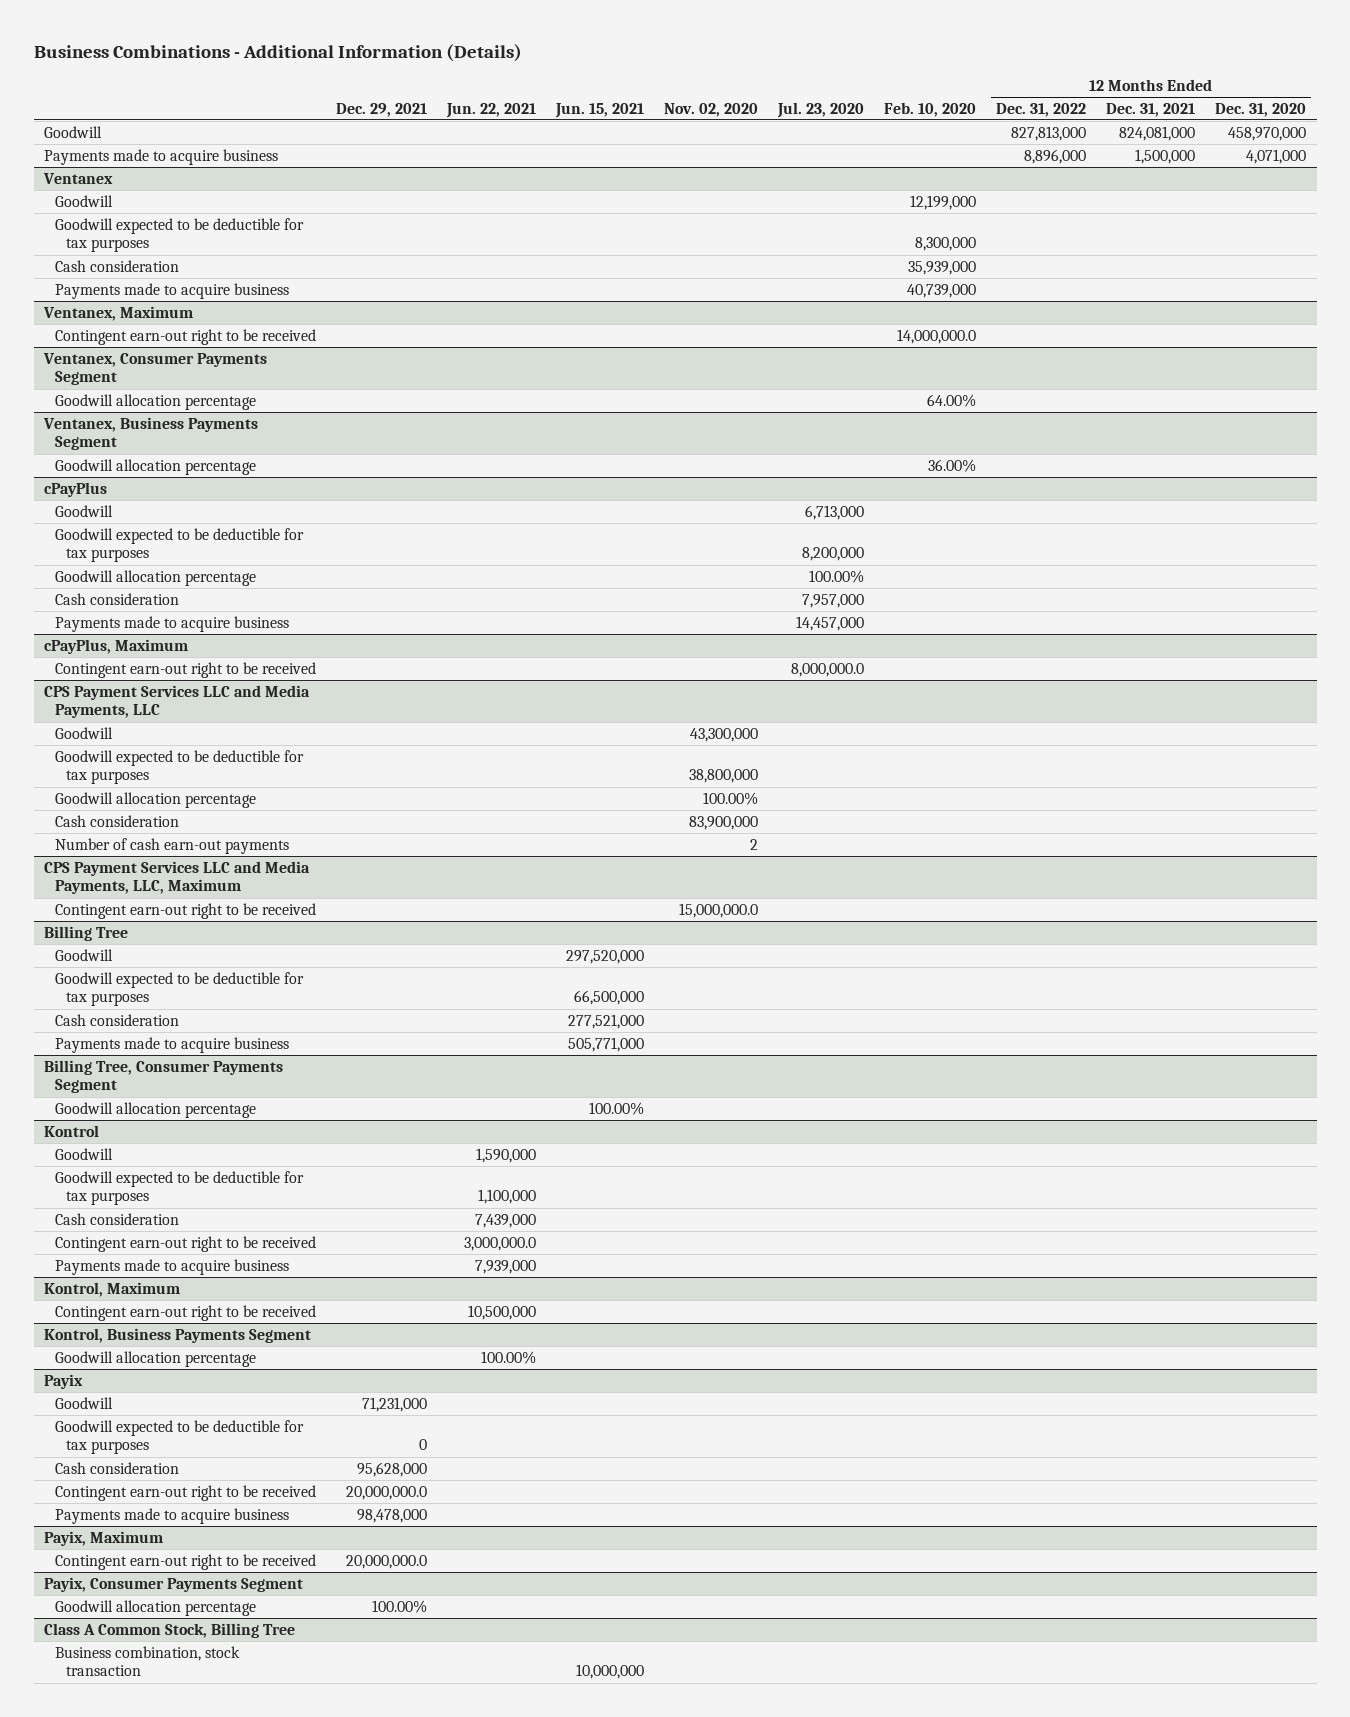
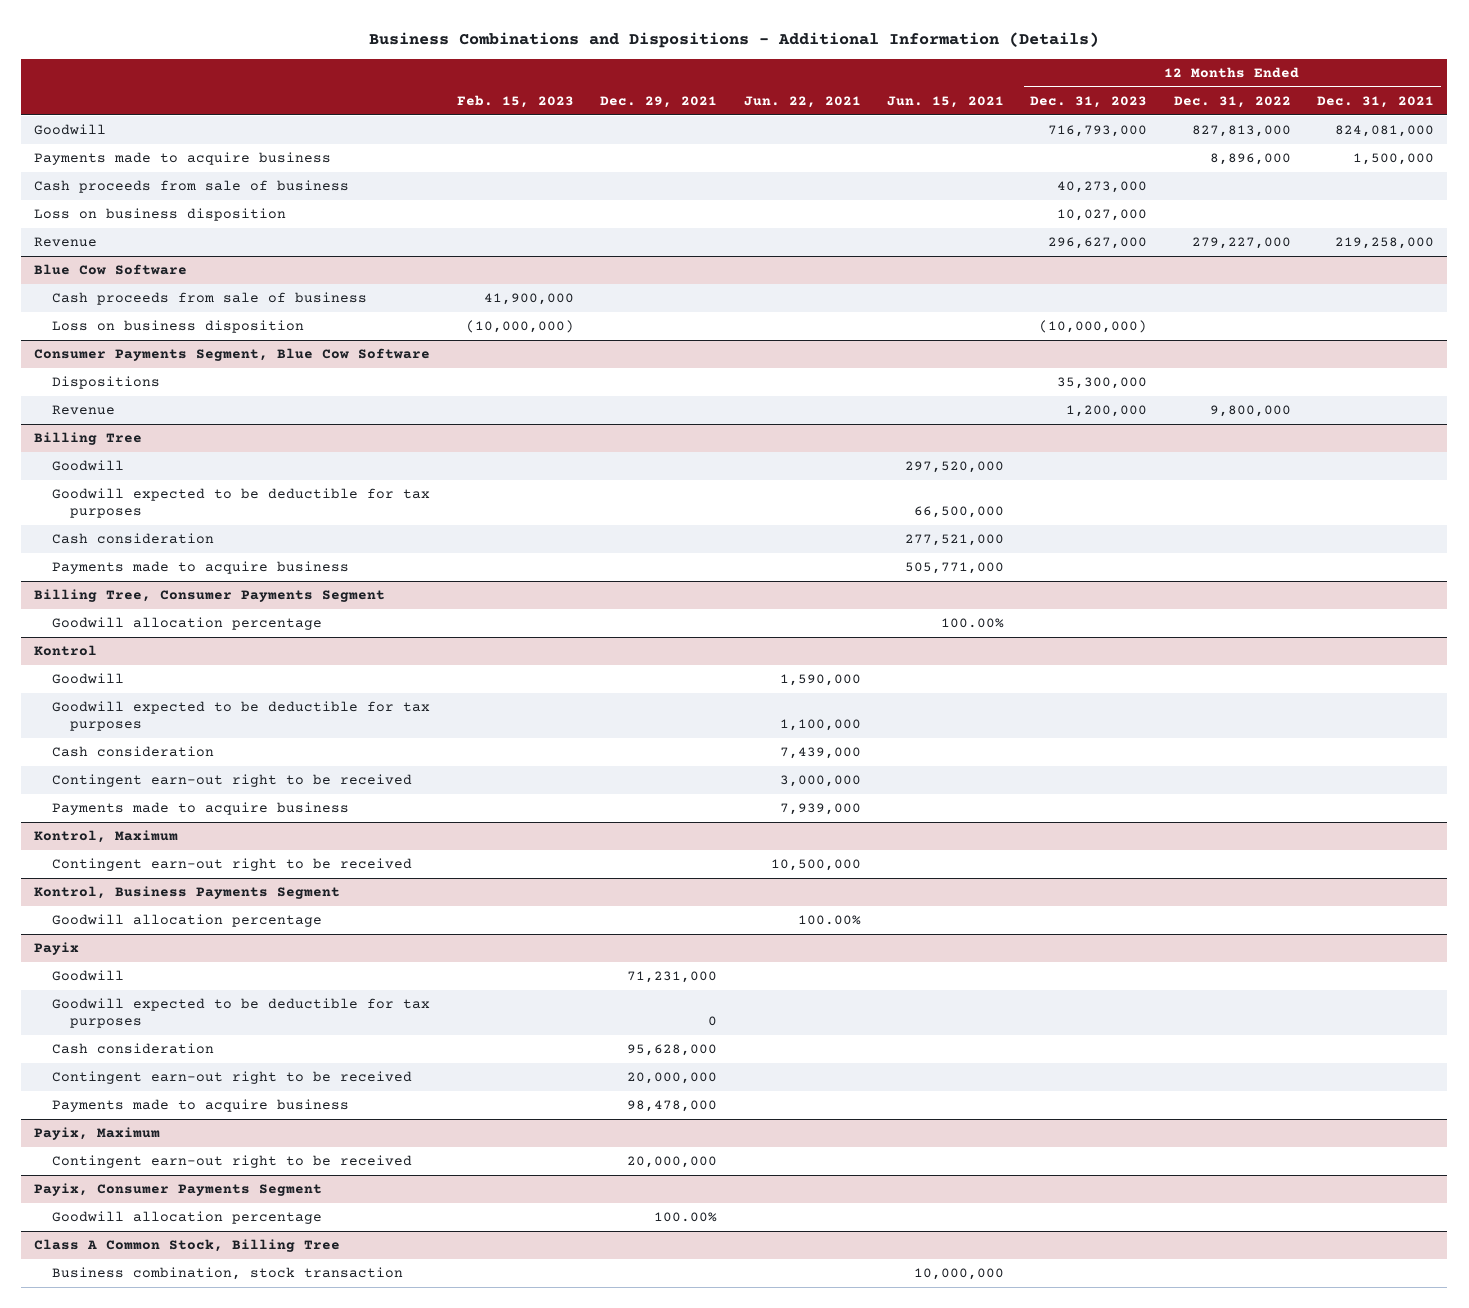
[33,44,522,63] Business Combinations - Additional Information (Details) -> [369,31,1100,48] Business Combinations and Dispositions - Additional Information (Details)
[664,102,759,117] Nov. 02, 2020 -> none
[777,101,865,118] Jul. 23, 2020 -> none
[884,101,977,117] Feb. 10, 2020 -> none
[1215,102,1307,117] Dec. 31, 2020 -> none
none -> [456,94,574,108] Feb. 15, 2023
none -> [1030,95,1148,108] Dec. 31, 2023
[42,172,113,184] Ventanex -> none
[54,194,113,207] Goodwill -> none
[54,217,304,253] Goodwill expected to be deductible for tax purposes -> none
[54,259,179,272] Cash consideration -> none
[54,282,289,299] Payments made to acquire business -> none
[42,305,193,321] Ventanex, Maximum -> none
[54,328,316,345] Contingent earn-out right to be received -> none
[42,352,267,386] Ventanex, Consumer Payments Segment -> none
[54,393,256,410] Goodwill allocation percentage -> none
[42,416,258,451] Ventanex, Business Payments Segment -> none
[54,458,256,475] Goodwill allocation percentage -> none
[43,481,107,497] cPayPlus -> none
[54,504,113,517] Goodwill -> none
[54,527,304,563] Goodwill expected to be deductible for tax purposes -> none
[54,569,256,586] Goodwill allocation percentage -> none
[54,592,179,605] Cash consideration -> none
[54,615,289,632] Payments made to acquire business -> none
[43,638,188,654] cPayPlus, Maximum -> none
[54,661,316,678] Contingent earn-out right to be received -> none
[43,684,310,719] CPS Payment Services LLC and Media Payments, LLC -> none
[54,726,113,739] Goodwill -> none
[54,749,304,785] Goodwill expected to be deductible for tax purposes -> none
[54,791,256,808] Goodwill allocation percentage -> none
[54,814,179,827] Cash consideration -> none
[54,837,289,854] Number of cash earn-out payments -> none
[43,860,310,895] CPS Payment Services LLC and Media Payments, LLC, Maximum -> none
[54,902,316,919] Contingent earn-out right to be received -> none
none -> [34,180,350,194] Cash proceeds from sale of business
none -> [34,208,287,222] Loss on business disposition
none -> [34,237,98,248] Revenue
none -> [34,264,188,276] Blue Cow Software
none -> [52,292,368,306] Cash proceeds from sale of business
none -> [52,320,305,334] Loss on business disposition
none -> [34,348,431,362] Consumer Payments Segment, Blue Cow Software
none -> [52,376,161,390] Dispositions
none -> [52,405,116,416] Revenue
[463,1236,536,1251] 3,000,000.0 -> [779,775,861,788] 3,000,000
[345,1485,427,1500] 20,000,000.0 -> [627,1072,718,1085] 20,000,000
[345,1554,427,1569] 20,000,000.0 -> [627,1156,718,1169] 20,000,000

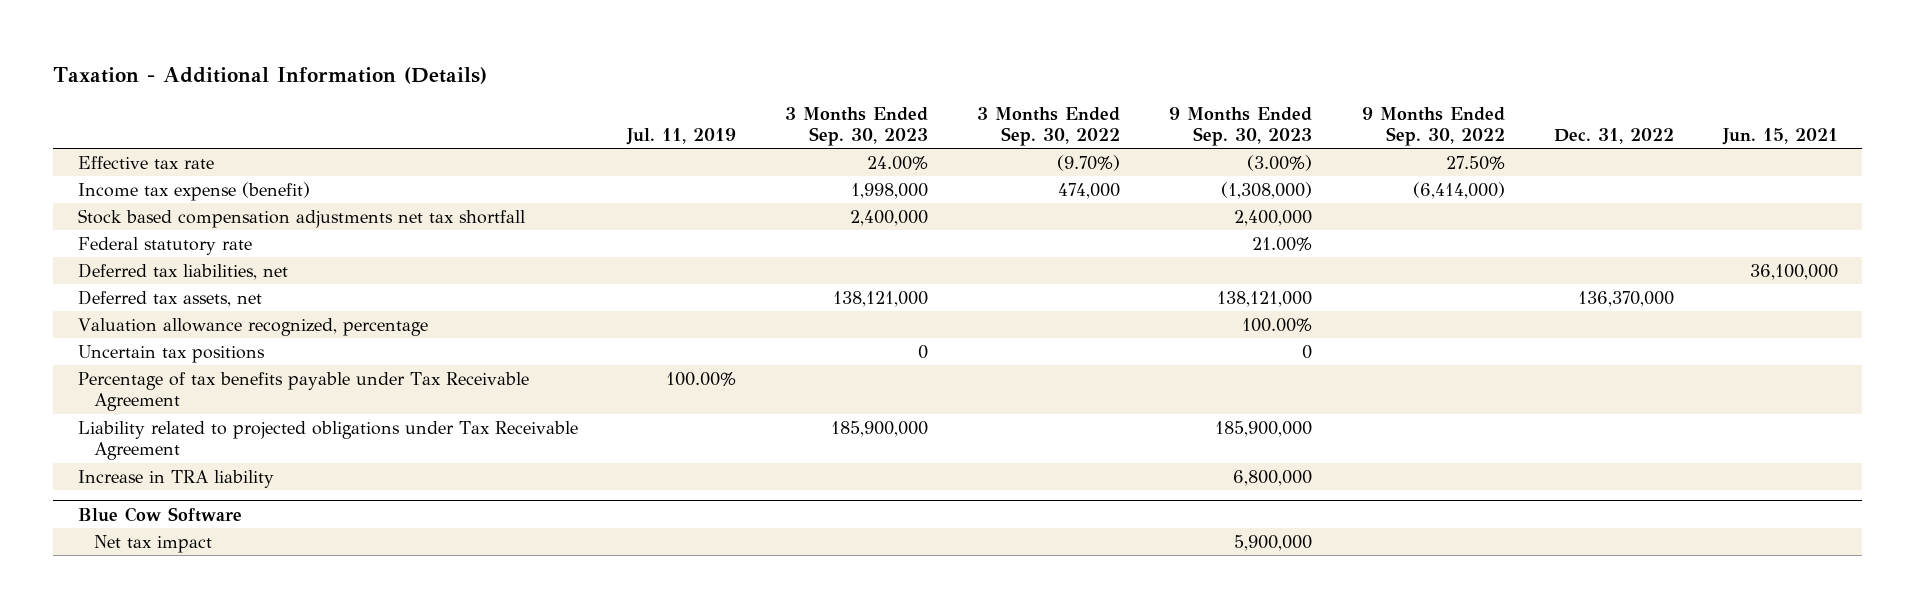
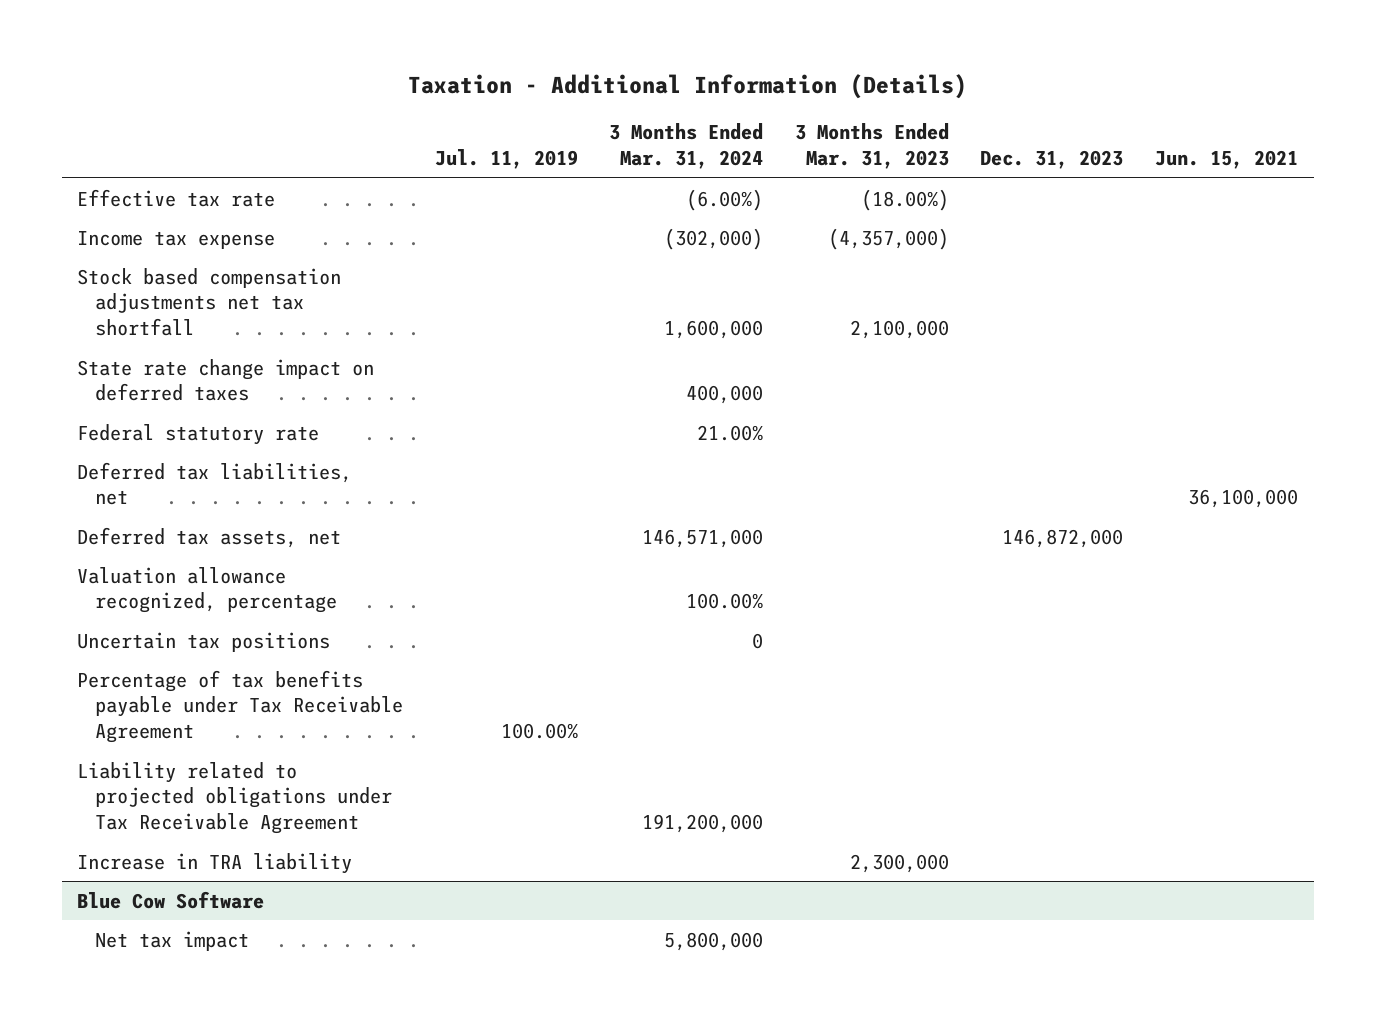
[785,106,929,146] 3 Months Ended Sep. 30, 2023 -> none
[977,106,1121,146] 3 Months Ended Sep. 30, 2022 -> none
[1169,106,1313,146] 9 Months Ended Sep. 30, 2023 -> none
[1361,106,1505,146] 9 Months Ended Sep. 30, 2022 -> none
[1553,127,1674,144] Dec. 31, 2022 -> none
none -> [609,123,764,170] 3 Months Ended Mar. 31, 2024
none -> [794,123,949,170] 3 Months Ended Mar. 31, 2023
none -> [980,150,1124,170] Dec. 31, 2023
[78,181,311,201] Income tax expense (benefit) -> [77,230,276,249] Income tax expense
none -> [77,358,375,402] State rate change impact on deferred taxes

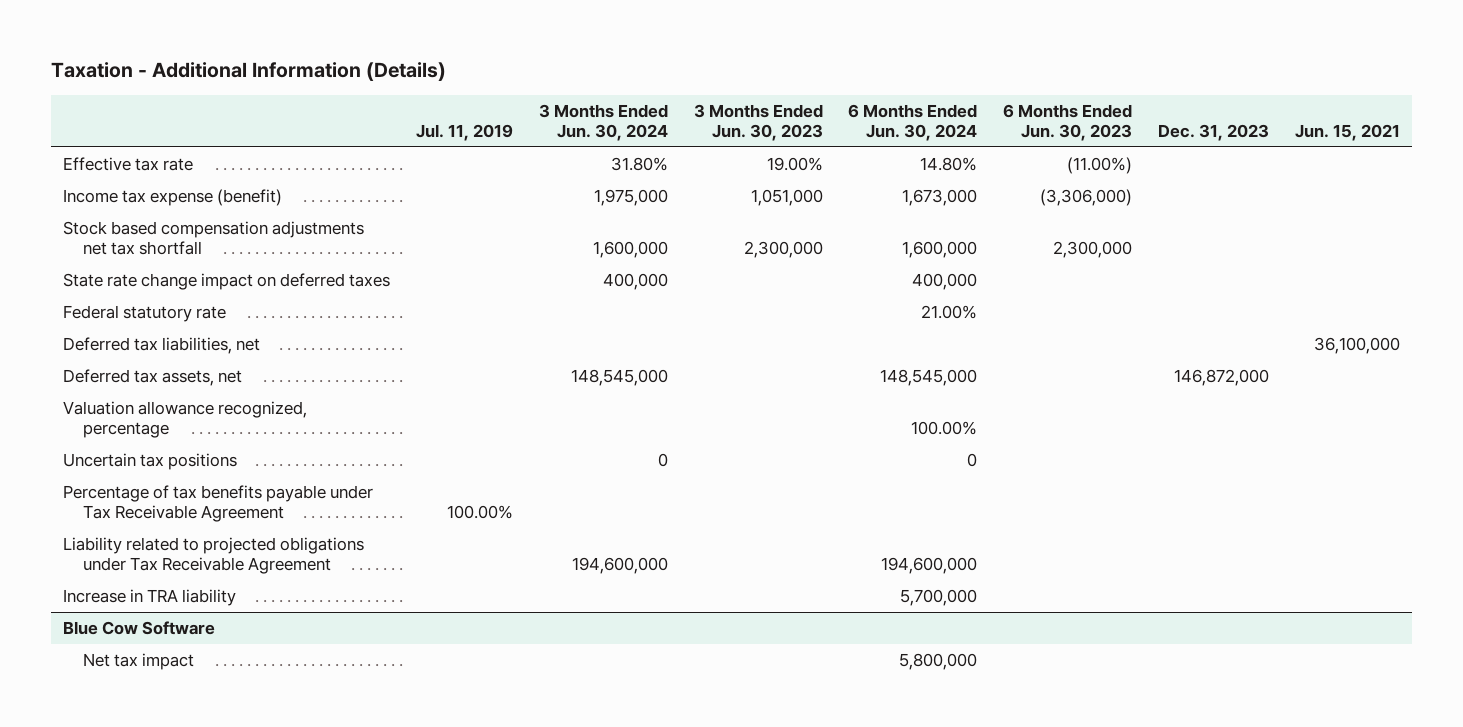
[609,123,764,170] 3 Months Ended Mar. 31, 2024 -> none
[794,123,949,170] 3 Months Ended Mar. 31, 2023 -> none
none -> [538,103,668,141] 3 Months Ended Jun. 30, 2024
none -> [693,103,823,141] 3 Months Ended Jun. 30, 2023
none -> [848,103,978,141] 6 Months Ended Jun. 30, 2024
none -> [1003,103,1133,141] 6 Months Ended Jun. 30, 2023
[77,230,276,249] Income tax expense -> [63,189,283,207] Income tax expense (benefit)

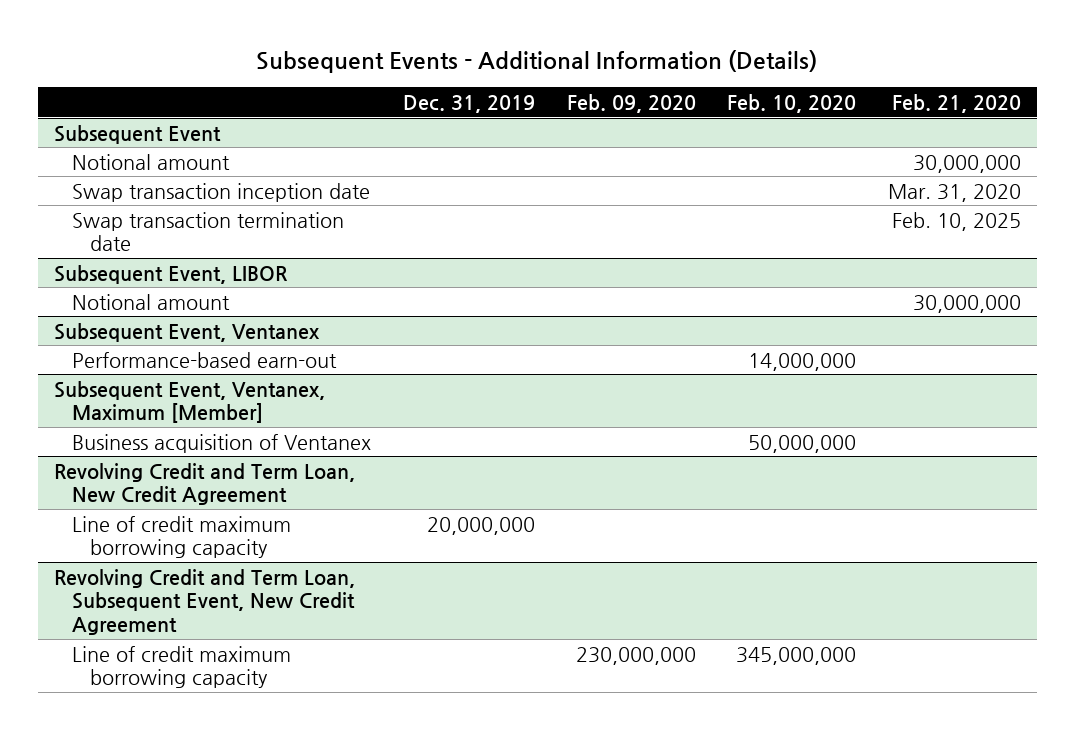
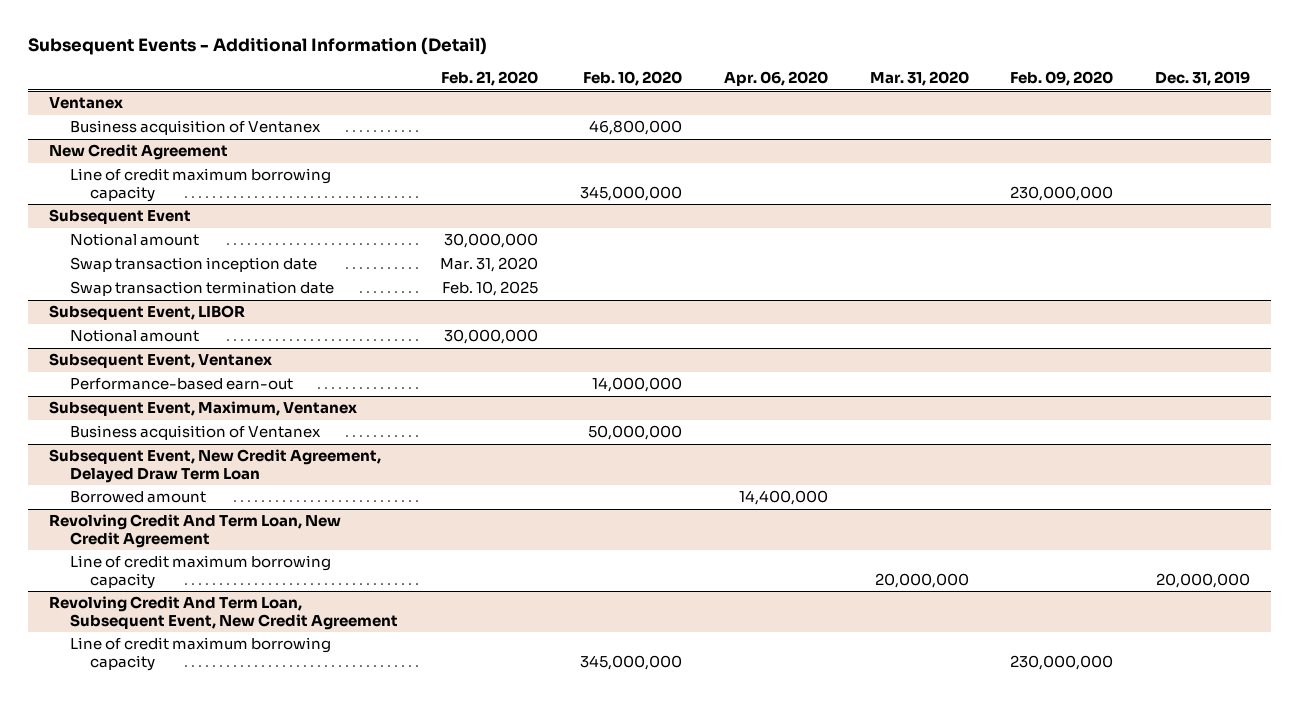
[256,49,818,73] Subsequent Events - Additional Information (Details) -> [28,37,488,56] Subsequent Events - Additional Information (Detail)
none -> [723,71,828,87] Apr. 06, 2020
none -> [869,71,969,87] Mar. 31, 2020
none -> [49,97,124,110] Ventanex
none -> [69,120,321,136] Business acquisition of Ventanex
none -> [49,144,229,161] New Credit Agreement
none -> [69,168,331,202] Line of credit maximum borrowing capacity
[53,380,325,424] Subsequent Event, Ventanex, Maximum [Member] -> [49,401,358,417] Subsequent Event, Maximum, Ventanex
none -> [49,449,382,483] Subsequent Event, New Credit Agreement, Delayed Draw Term Loan
none -> [69,491,206,504] Borrowed amount
[53,462,355,506] Revolving Credit and Term Loan, New Credit Agreement -> [49,514,342,548] Revolving Credit And Term Loan, New Credit Agreement
[53,568,355,635] Revolving Credit and Term Loan, Subsequent Event, New Credit Agreement -> [49,596,398,630] Revolving Credit And Term Loan, Subsequent Event, New Credit Agreement

